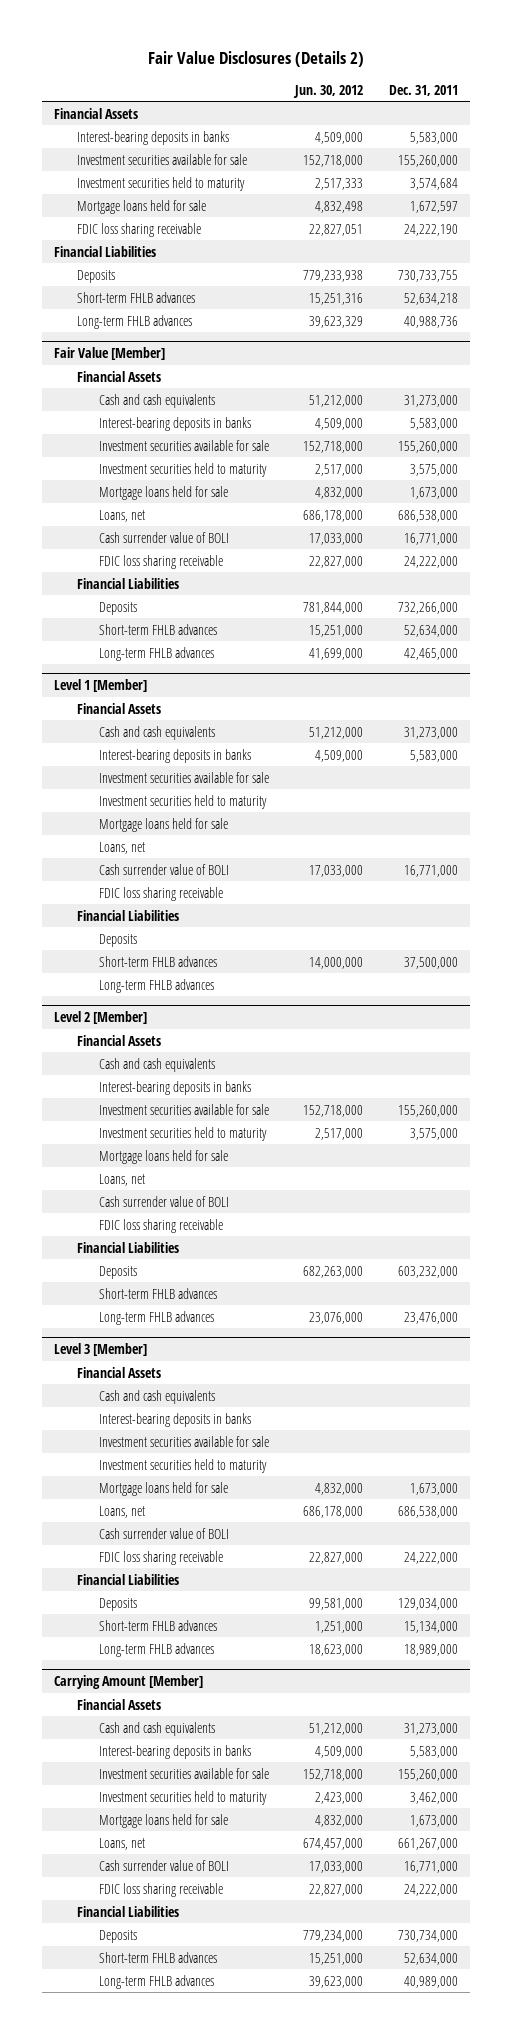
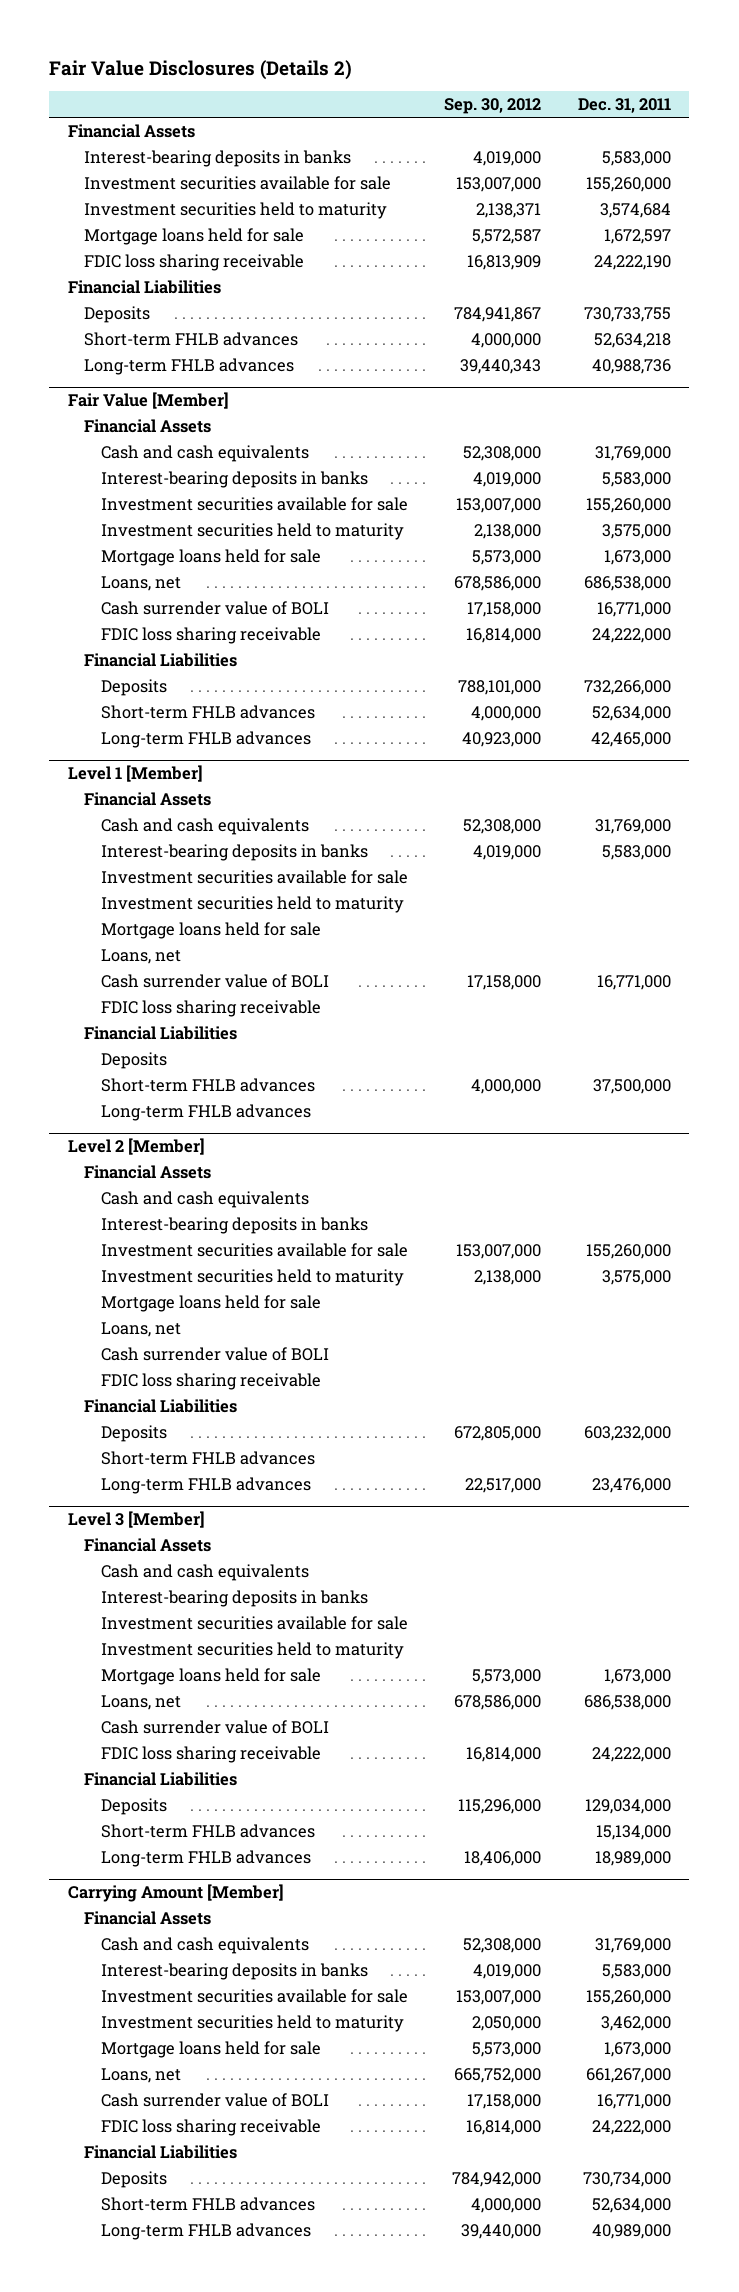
[292,84,363,98] Jun. 30, 2012 -> none
none -> [444,98,542,115] Sep. 30, 2012
[403,394,458,407] 31,273,000 -> [594,445,671,461] 31,769,000
[403,726,458,739] 31,273,000 -> [594,818,671,834] 31,769,000
[403,1722,458,1735] 31,273,000 -> [594,1937,671,1953] 31,769,000

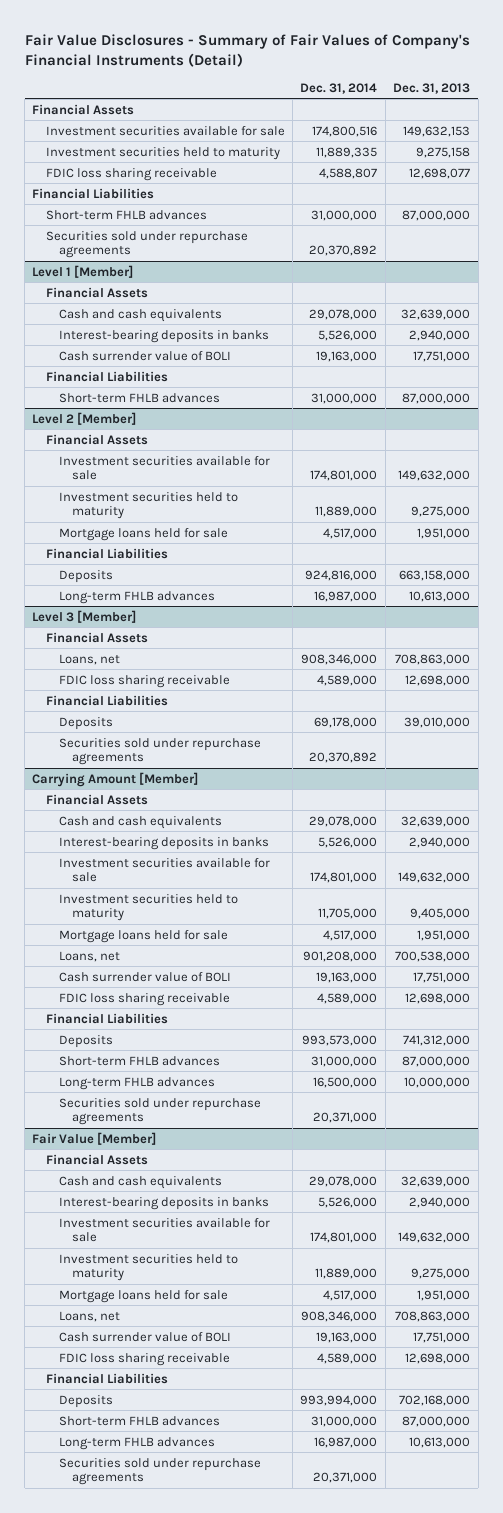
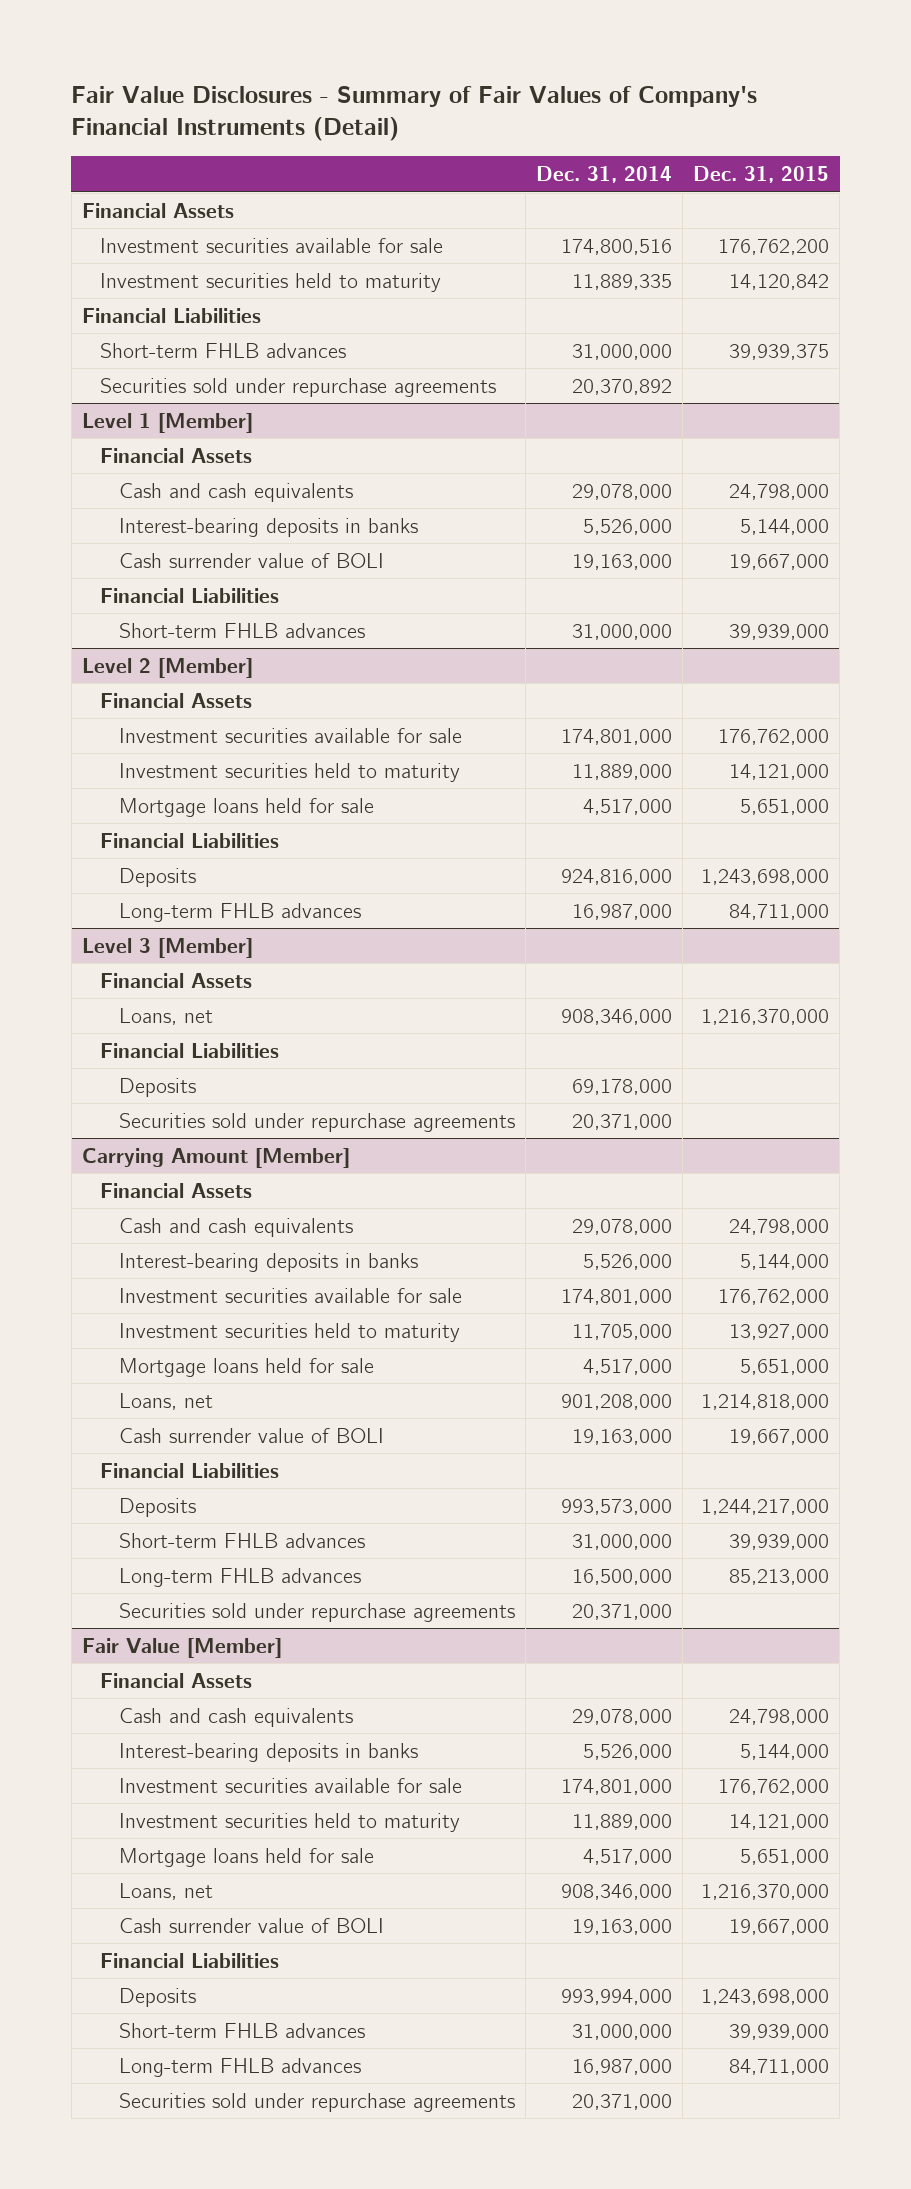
[393,82,471,94] Dec. 31, 2013 -> none
none -> [693,165,830,183] Dec. 31, 2015
[45,167,217,181] FDIC loss sharing receivable -> none
[58,674,230,688] FDIC loss sharing receivable -> none
[309,752,378,764] 20,370,892 -> [572,1113,673,1130] 20,371,000
[58,992,230,1006] FDIC loss sharing receivable -> none
[58,1352,230,1366] FDIC loss sharing receivable -> none

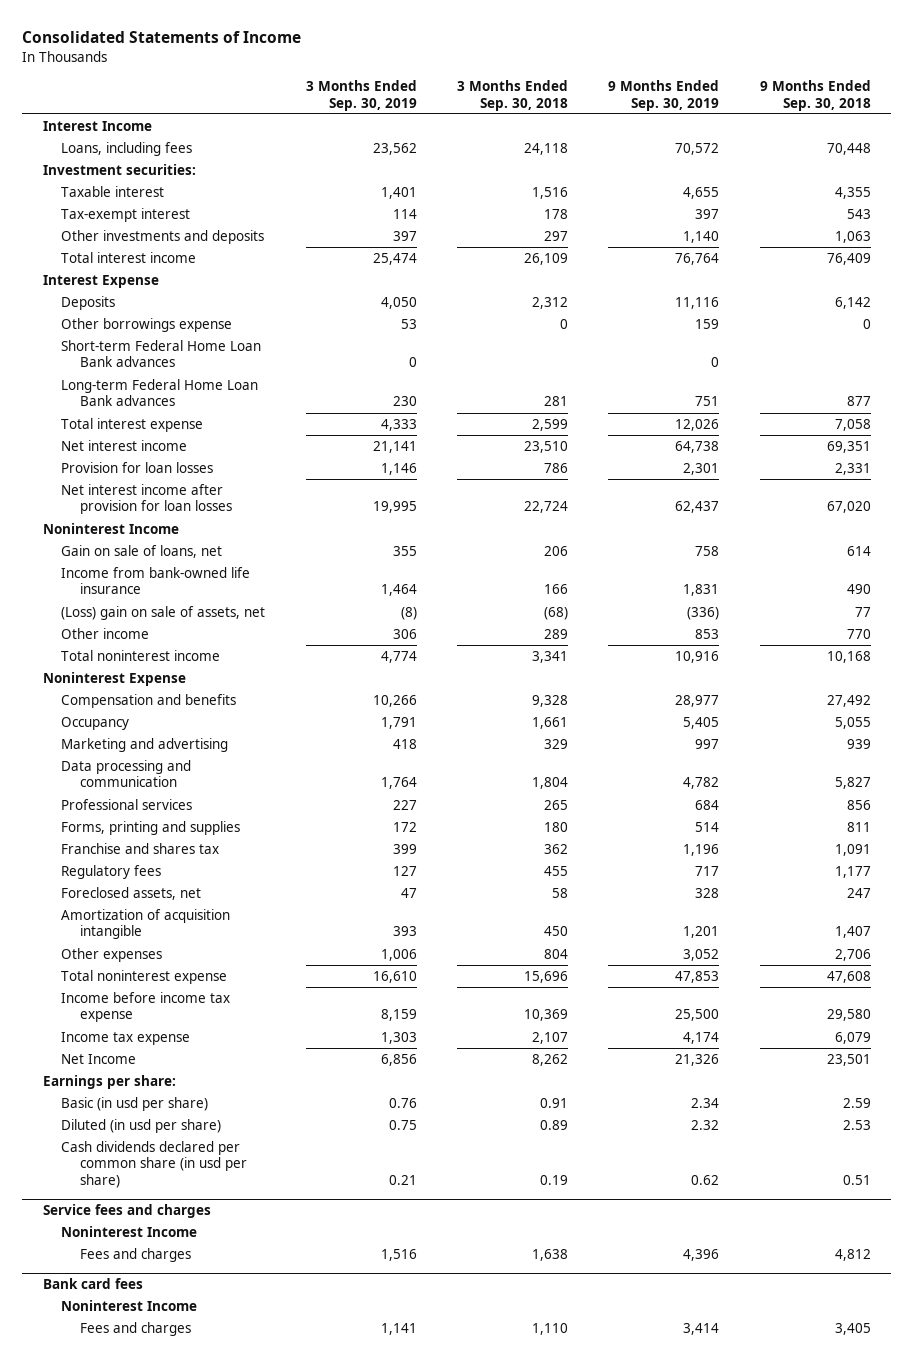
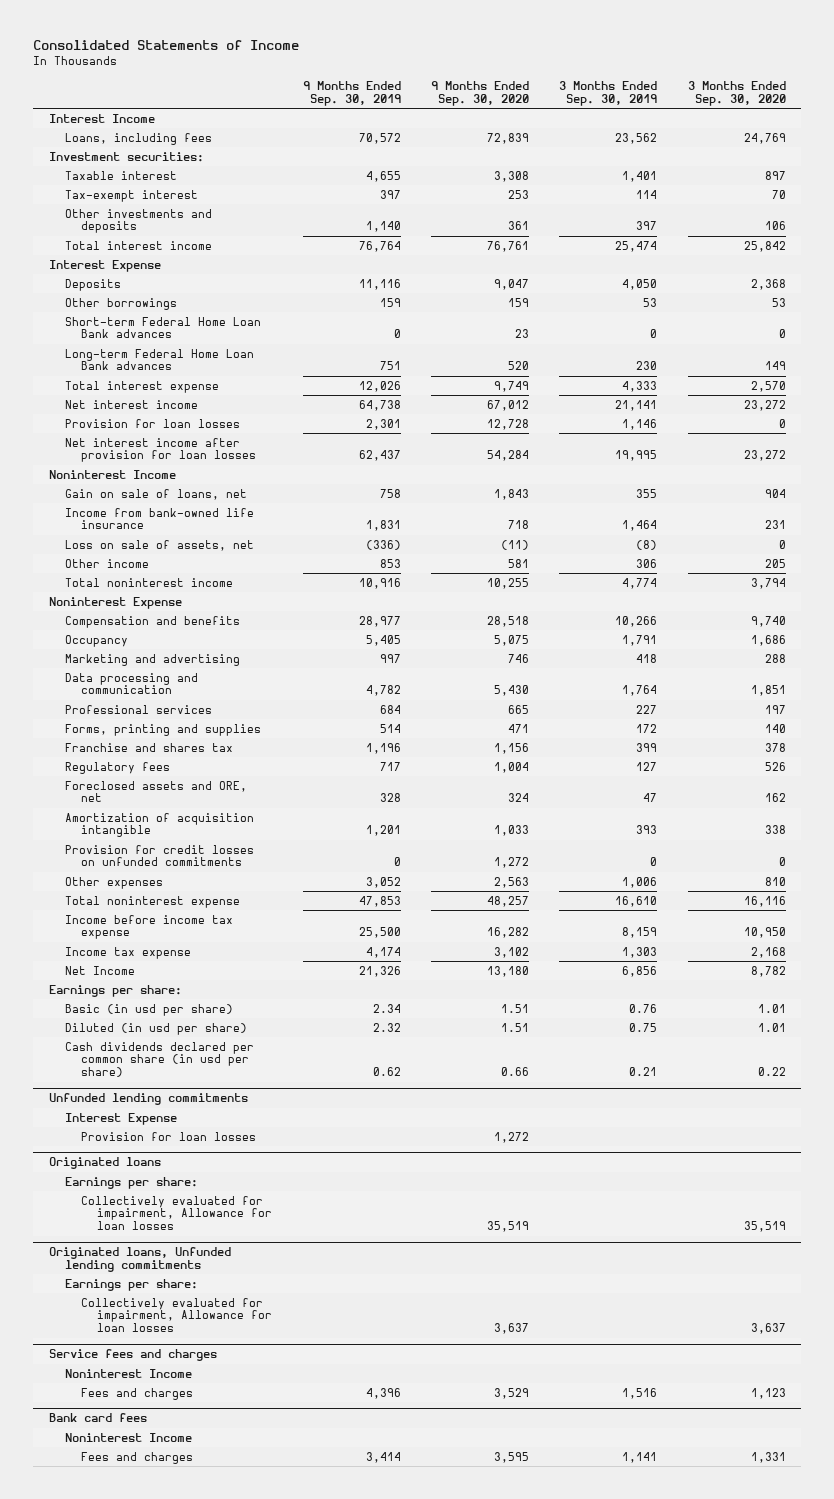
[457,79,569,111] 3 Months Ended Sep. 30, 2018 -> none
[759,79,871,111] 9 Months Ended Sep. 30, 2018 -> none
none -> [430,81,529,106] 9 Months Ended Sep. 30, 2020
none -> [687,81,786,106] 3 Months Ended Sep. 30, 2020
[61,317,233,332] Other borrowings expense -> [64,297,177,310] Other borrowings
[61,605,266,620] (Loss) gain on sale of assets, net -> [64,539,254,551] Loss on sale of assets, net
[61,886,202,900] Foreclosed assets, net -> [64,780,247,803] Foreclosed assets and ORE, net
none -> [64,844,254,867] Provision for credit losses on unfunded commitments
none -> [48,1093,248,1106] Unfunded lending commitments
none -> [64,1112,177,1125] Interest Expense
none -> [80,1131,256,1141] Provision for loan losses
none -> [48,1157,161,1170] Originated loans
none -> [64,1176,198,1189] Earnings per share:
none -> [80,1195,273,1231] Collectively evaluated for impairment, Allowance for loan losses
none -> [48,1247,231,1272] Originated loans, Unfunded lending commitments
none -> [64,1278,198,1291] Earnings per share:
none -> [80,1297,273,1333] Collectively evaluated for impairment, Allowance for loan losses

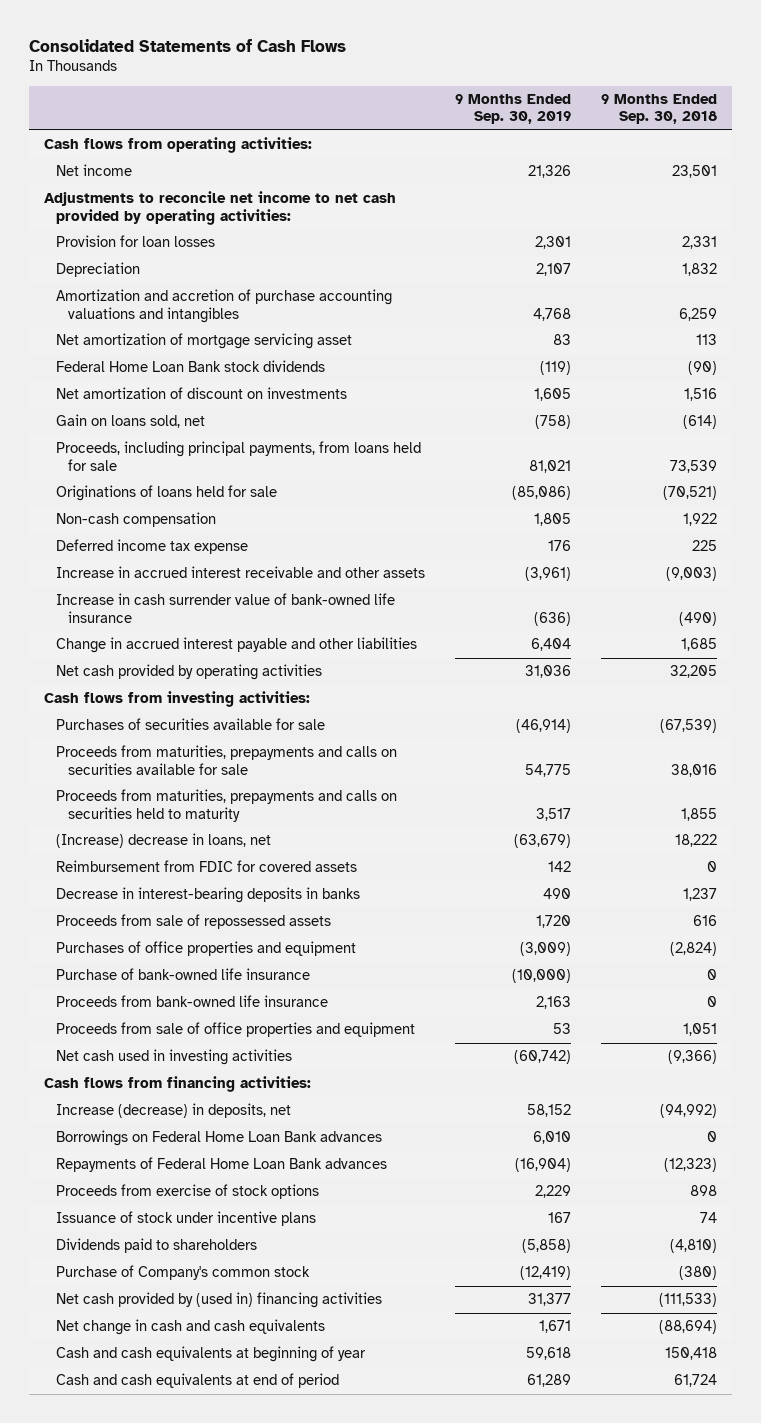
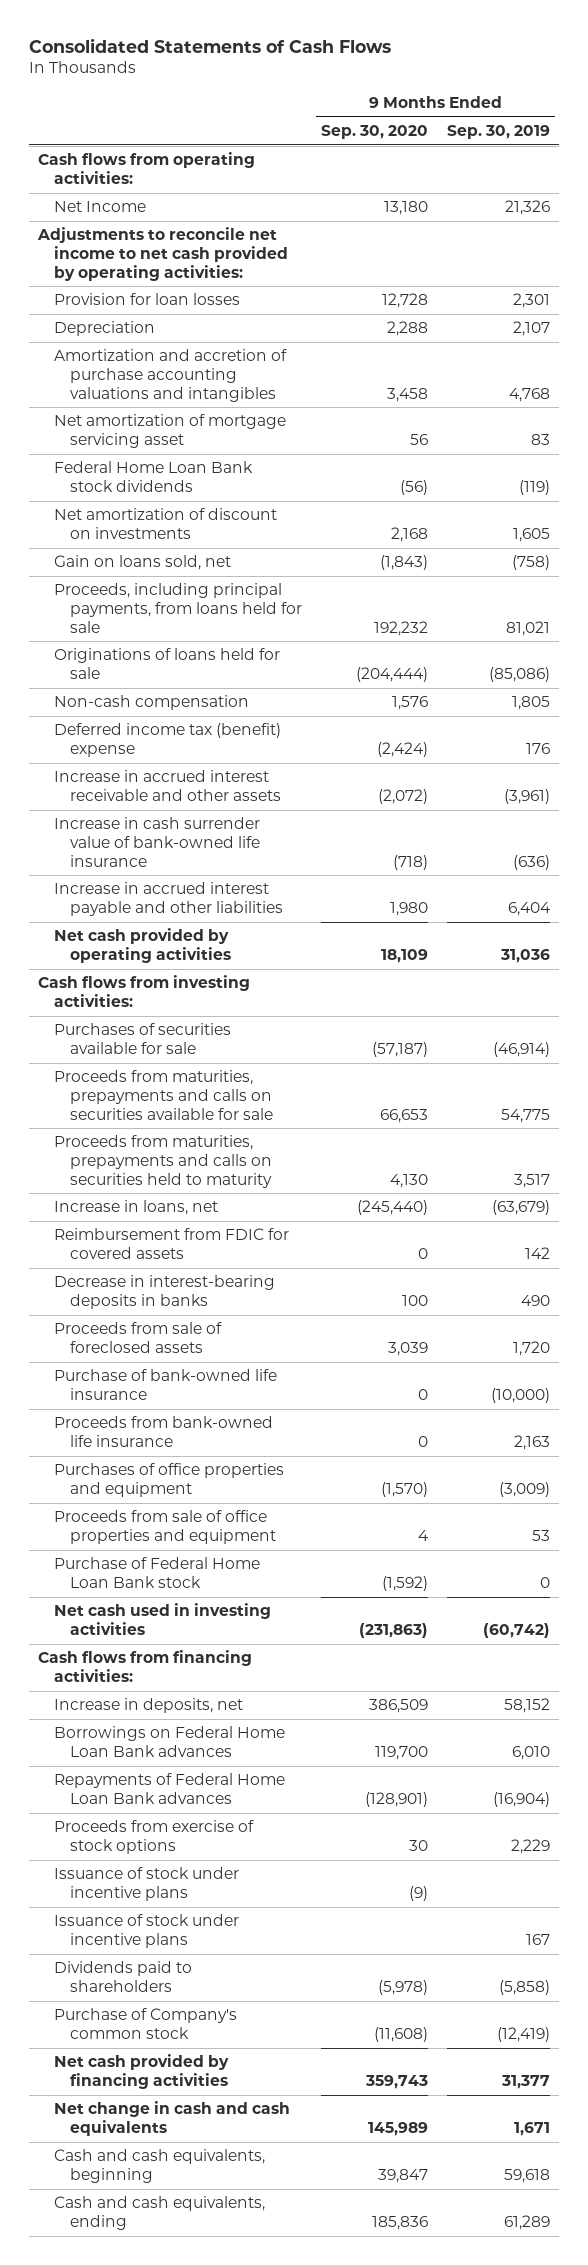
[600,94,717,125] 9 Months Ended Sep. 30, 2018 -> none
none -> [321,125,429,140] Sep. 30, 2020
[55,164,132,177] Net income -> [54,201,147,213] Net Income
[55,539,248,555] Deferred income tax expense -> [54,723,282,757] Deferred income tax (benefit) expense
[55,637,417,654] Change in accrued interest payable and other liabilities -> [54,882,284,916] Increase in accrued interest payable and other liabilities
[55,833,271,849] (Increase) decrease in loans, net -> [54,1200,219,1216] Increase in loans, net
[55,914,331,930] Proceeds from sale of repossessed assets -> [54,1322,223,1353] Proceeds from sale of foreclosed assets
[55,941,356,957] Purchases of office properties and equipment -> [54,1463,285,1497] Purchases of office properties and equipment
none -> [54,1557,261,1588] Purchase of Federal Home Loan Bank stock
[55,1103,291,1119] Increase (decrease) in deposits, net -> [54,1698,244,1714] Increase in deposits, net
none -> [54,1867,240,1901] Issuance of stock under incentive plans
[55,1292,382,1309] Net cash provided by (used in) financing activities -> [54,2054,230,2089] Net cash provided by financing activities
[55,1346,366,1363] Cash and cash equivalents at beginning of year -> [54,2149,266,2183] Cash and cash equivalents, beginning
[55,1373,339,1389] Cash and cash equivalents at end of period -> [54,2196,266,2230] Cash and cash equivalents, ending

